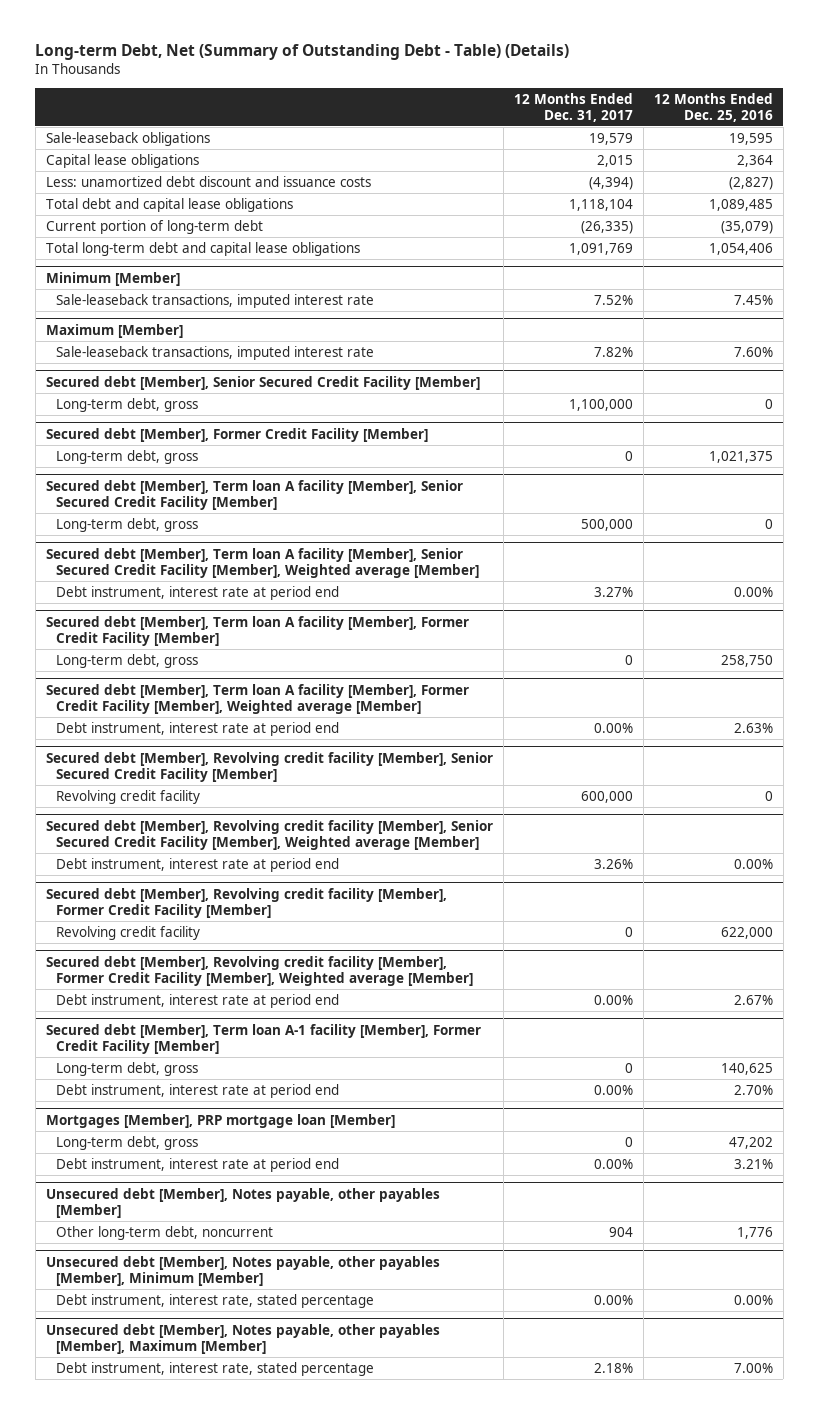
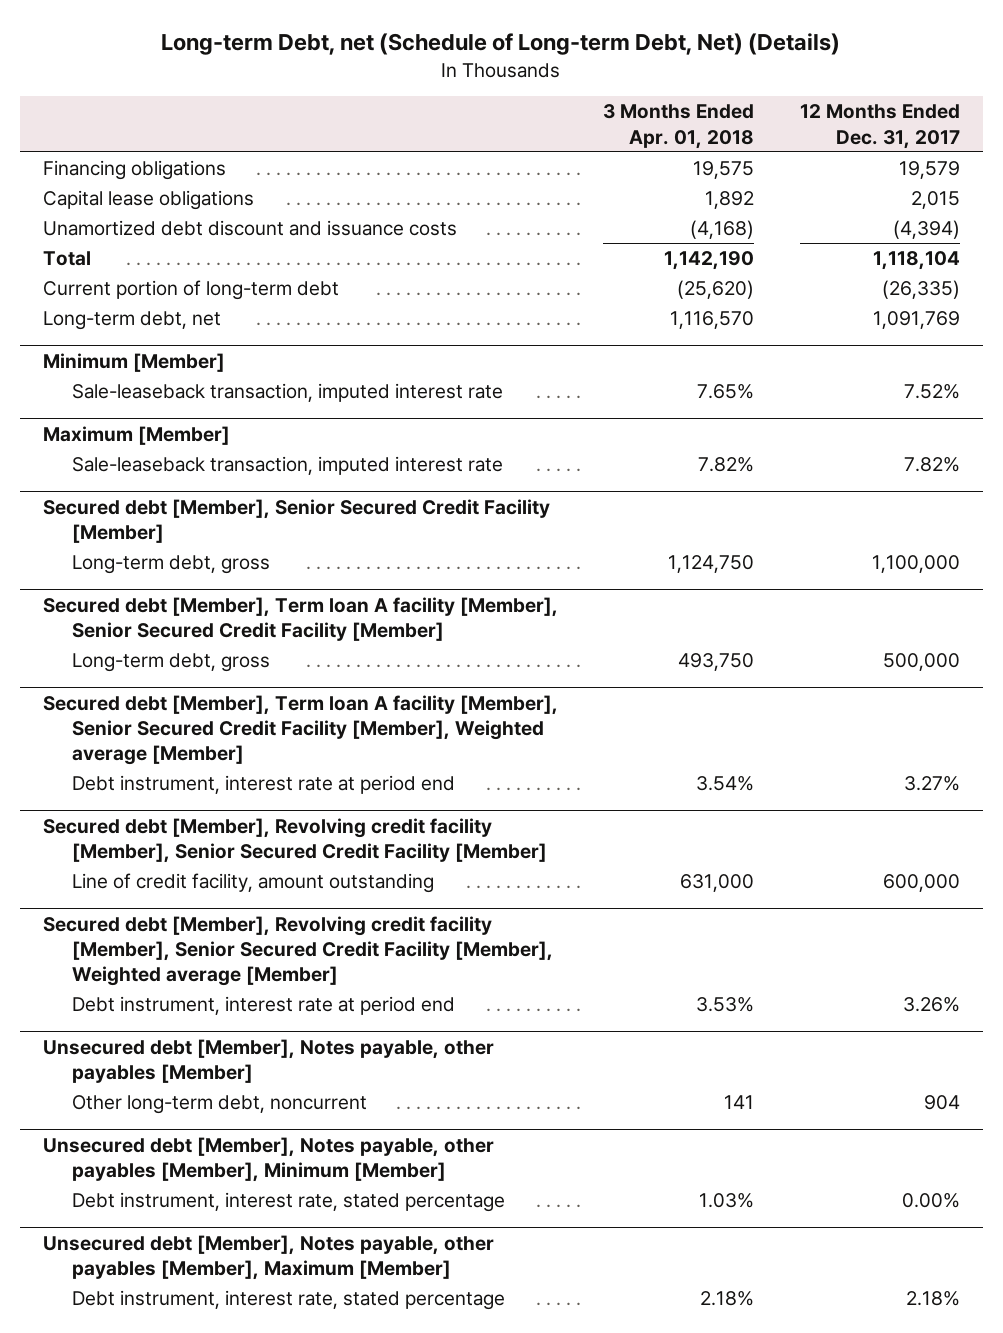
[35,44,570,61] Long-term Debt, Net (Summary of Outstanding Debt - Table) (Details) -> [161,33,841,56] Long-term Debt, net (Schedule of Long-term Debt, Net) (Details)
[653,92,773,122] 12 Months Ended Dec. 25, 2016 -> none
none -> [603,104,755,149] 3 Months Ended Apr. 01, 2018
[45,132,210,147] Sale-leaseback obligations -> [42,160,226,181] Financing obligations
[45,176,371,188] Less: unamortized debt discount and issuance costs -> [42,220,457,237] Unamortized debt discount and issuance costs
[45,198,293,213] Total debt and capital lease obligations -> [42,251,91,267] Total
[45,242,360,257] Total long-term debt and capital lease obligations -> [42,311,221,331] Long-term debt, net
[55,294,374,309] Sale-leaseback transactions, imputed interest rate -> [71,383,503,403] Sale-leaseback transaction, imputed interest rate
[55,346,374,361] Sale-leaseback transactions, imputed interest rate -> [71,456,503,476] Sale-leaseback transaction, imputed interest rate
[45,427,428,442] Secured debt [Member], Former Credit Facility [Member] -> none
[55,450,198,465] Long-term debt, gross -> none
[45,615,469,646] Secured debt [Member], Term loan A facility [Member], Former Credit Facility [Member] -> none
[55,654,198,669] Long-term debt, gross -> none
[45,683,469,714] Secured debt [Member], Term loan A facility [Member], Former Credit Facility [Member], Weighted average [Member] -> none
[55,722,339,737] Debt instrument, interest rate at period end -> none
[55,790,200,805] Revolving credit facility -> [71,873,434,894] Line of credit facility, amount outstanding
[45,887,447,918] Secured debt [Member], Revolving credit facility [Member], Former Credit Facility [Member] -> none
[55,926,200,941] Revolving credit facility -> none
[45,955,473,986] Secured debt [Member], Revolving credit facility [Member], Former Credit Facility [Member], Weighted average [Member] -> none
[55,994,339,1009] Debt instrument, interest rate at period end -> none
[45,1023,481,1054] Secured debt [Member], Term loan A-1 facility [Member], Former Credit Facility [Member] -> none
[55,1062,198,1077] Long-term debt, gross -> none
[55,1084,339,1099] Debt instrument, interest rate at period end -> none
[45,1113,395,1128] Mortgages [Member], PRP mortgage loan [Member] -> none
[55,1136,198,1151] Long-term debt, gross -> none
[55,1158,339,1173] Debt instrument, interest rate at period end -> none

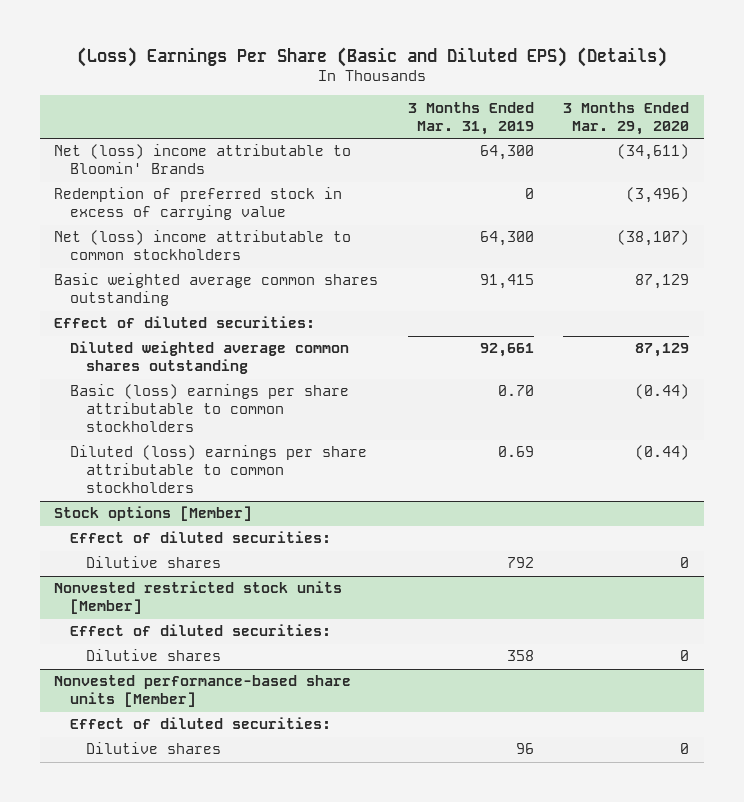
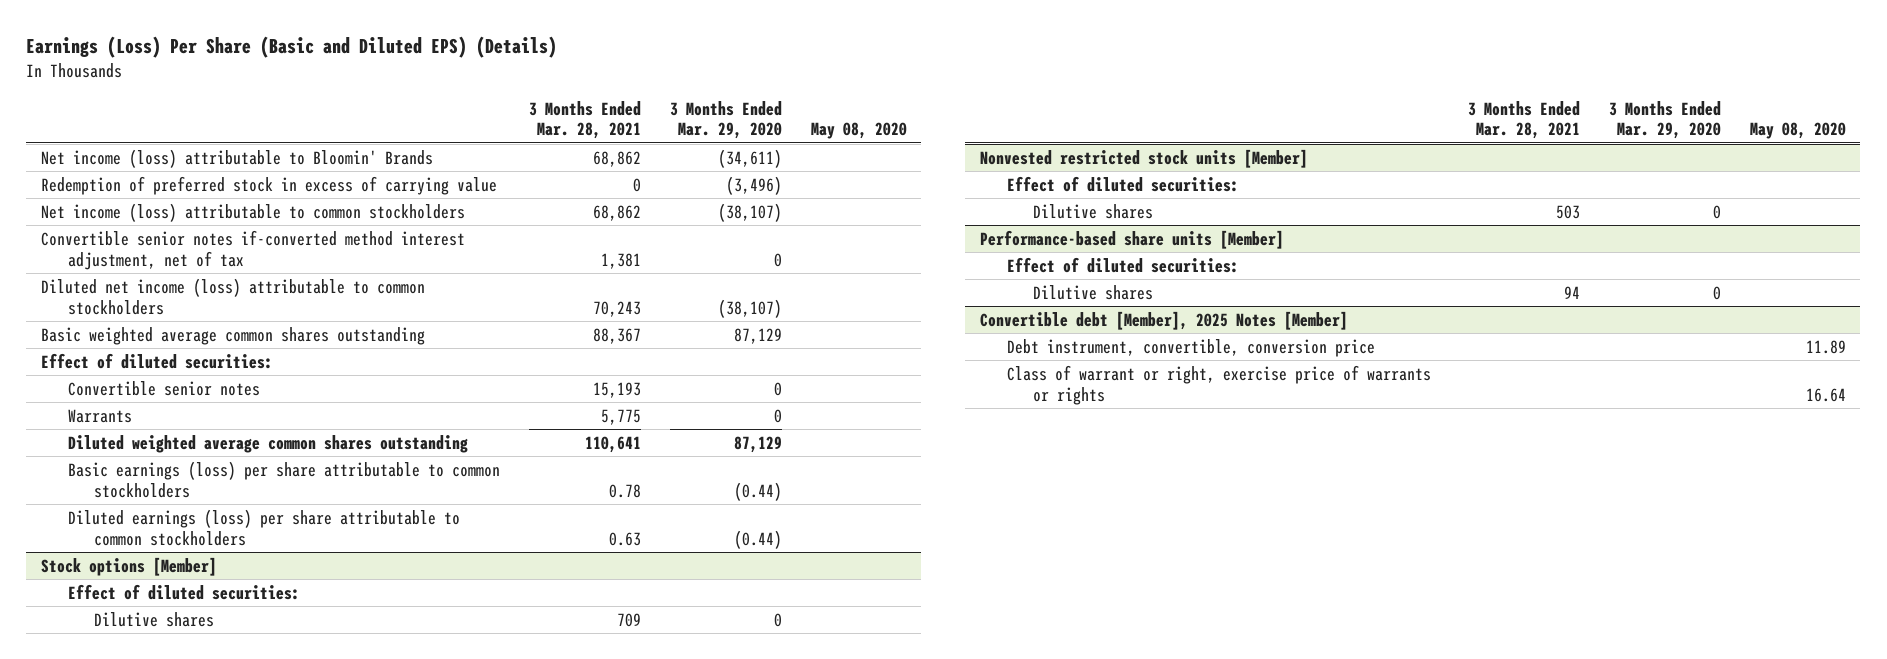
[76,46,667,67] (Loss) Earnings Per Share (Basic and Diluted EPS) (Details) -> [26,36,558,59] Earnings (Loss) Per Share (Basic and Diluted EPS) (Details)
[407,101,534,135] 3 Months Ended Mar. 31, 2019 -> none
none -> [528,100,641,140] 3 Months Ended Mar. 28, 2021
none -> [810,122,907,140] May 08, 2020
[54,144,352,175] Net (loss) income attributable to Bloomin' Brands -> [40,148,433,168] Net income (loss) attributable to Bloomin' Brands
[54,230,352,261] Net (loss) income attributable to common stockholders -> [40,202,465,222] Net income (loss) attributable to common stockholders
none -> [40,229,465,270] Convertible senior notes if-converted method interest adjustment, net of tax
none -> [40,277,425,315] Diluted net income (loss) attributable to common stockholders
none -> [67,380,260,396] Convertible senior notes
none -> [67,408,132,423] Warrants
[70,384,350,433] Basic (loss) earnings per share attributable to common stockholders -> [67,460,500,498] Basic earnings (loss) per share attributable to common stockholders
[70,445,368,494] Diluted (loss) earnings per share attributable to common stockholders -> [67,508,460,546] Diluted earnings (loss) per share attributable to common stockholders
[54,675,352,708] Nonvested performance-based share units [Member] -> [979,229,1284,249] Performance-based share units [Member]
none -> [979,310,1348,330] Convertible debt [Member], 2025 Notes [Member]
none -> [1006,338,1375,357] Debt instrument, convertible, conversion price
none -> [1006,364,1431,405] Class of warrant or right, exercise price of warrants or rights

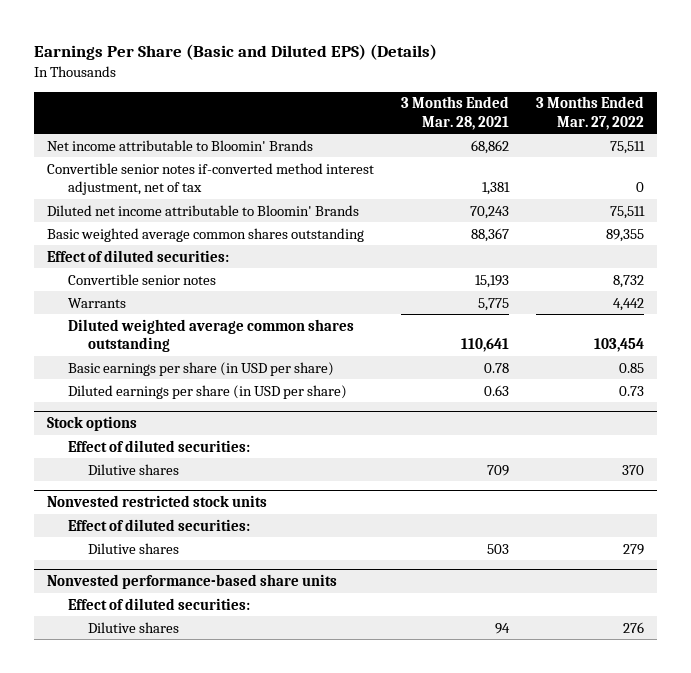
[26,36,558,59] Earnings (Loss) Per Share (Basic and Diluted EPS) (Details) -> [33,43,437,60] Earnings Per Share (Basic and Diluted EPS) (Details)
[669,100,782,140] 3 Months Ended Mar. 29, 2020 -> none
[810,122,907,140] May 08, 2020 -> none
none -> [536,96,645,130] 3 Months Ended Mar. 27, 2022
[40,175,497,195] Redemption of preferred stock in excess of carrying value -> none
[40,202,465,222] Net income (loss) attributable to common stockholders -> none
[40,148,433,168] Net income (loss) attributable to Bloomin' Brands -> [47,139,314,151] Net income attributable to Bloomin' Brands
[40,277,425,315] Diluted net income (loss) attributable to common stockholders -> [47,204,360,216] Diluted net income attributable to Bloomin' Brands
[67,460,500,498] Basic earnings (loss) per share attributable to common stockholders -> [67,361,334,376] Basic earnings per share (in USD per share)
[67,508,460,546] Diluted earnings (loss) per share attributable to common stockholders -> [67,384,347,399] Diluted earnings per share (in USD per share)
[40,556,217,576] Stock options [Member] -> [47,416,138,432] Stock options
[979,148,1308,168] Nonvested restricted stock units [Member] -> [47,495,268,508] Nonvested restricted stock units
[979,229,1284,249] Performance-based share units [Member] -> [47,574,338,590] Nonvested performance-based share units
[979,310,1348,330] Convertible debt [Member], 2025 Notes [Member] -> none
[1006,338,1375,357] Debt instrument, convertible, conversion price -> none
[1006,364,1431,405] Class of warrant or right, exercise price of warrants or rights -> none

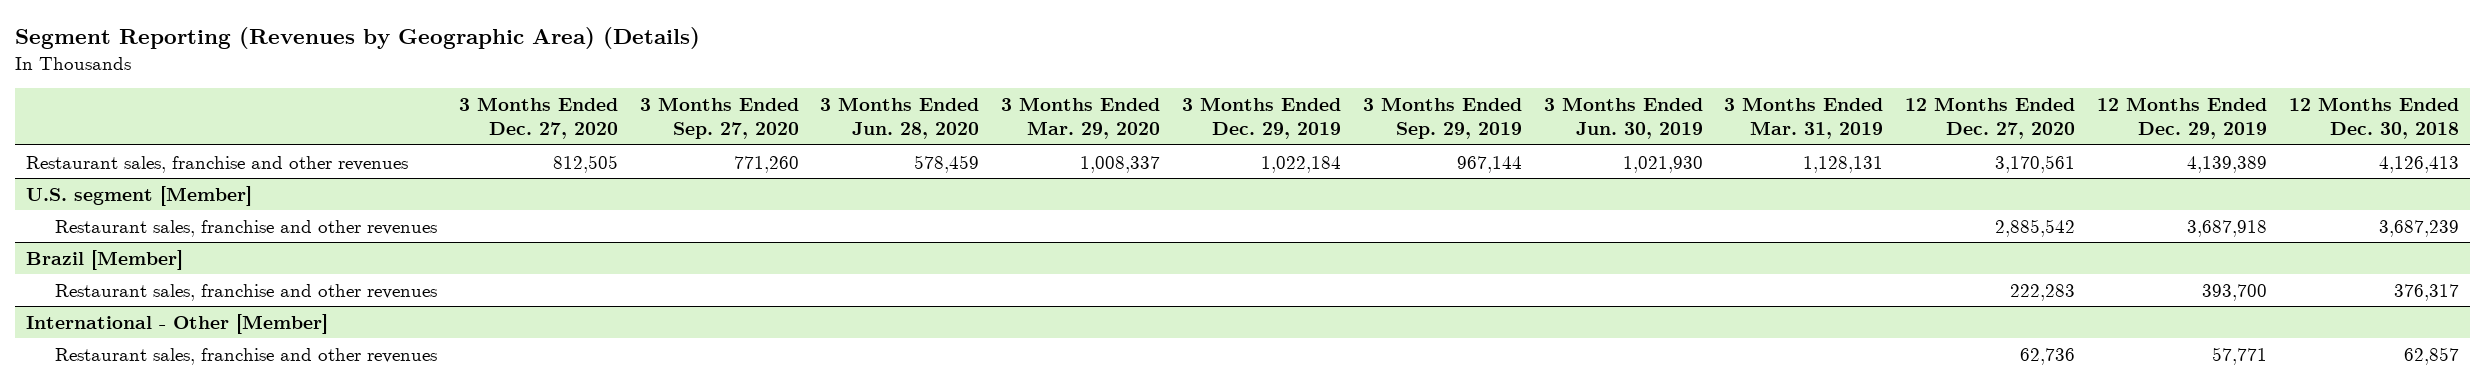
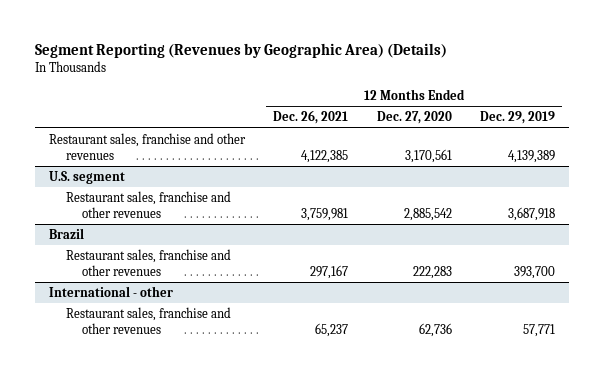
[458,96,618,140] 3 Months Ended Dec. 27, 2020 -> none
[639,96,799,140] 3 Months Ended Sep. 27, 2020 -> none
[820,96,980,140] 3 Months Ended Jun. 28, 2020 -> none
[1001,96,1161,140] 3 Months Ended Mar. 29, 2020 -> none
[1181,96,1341,140] 3 Months Ended Dec. 29, 2019 -> none
[1362,96,1522,140] 3 Months Ended Sep. 29, 2019 -> none
[1543,96,1703,140] 3 Months Ended Jun. 30, 2019 -> none
[1724,96,1884,140] 3 Months Ended Mar. 31, 2019 -> none
[2288,96,2459,140] 12 Months Ended Dec. 30, 2018 -> none
none -> [273,110,349,125] Dec. 26, 2021
[26,185,253,206] U.S. segment [Member] -> [48,171,125,185] U.S. segment
[26,249,184,270] Brazil [Member] -> [48,228,84,240] Brazil
[26,313,329,334] International - Other [Member] -> [48,286,173,298] International - other

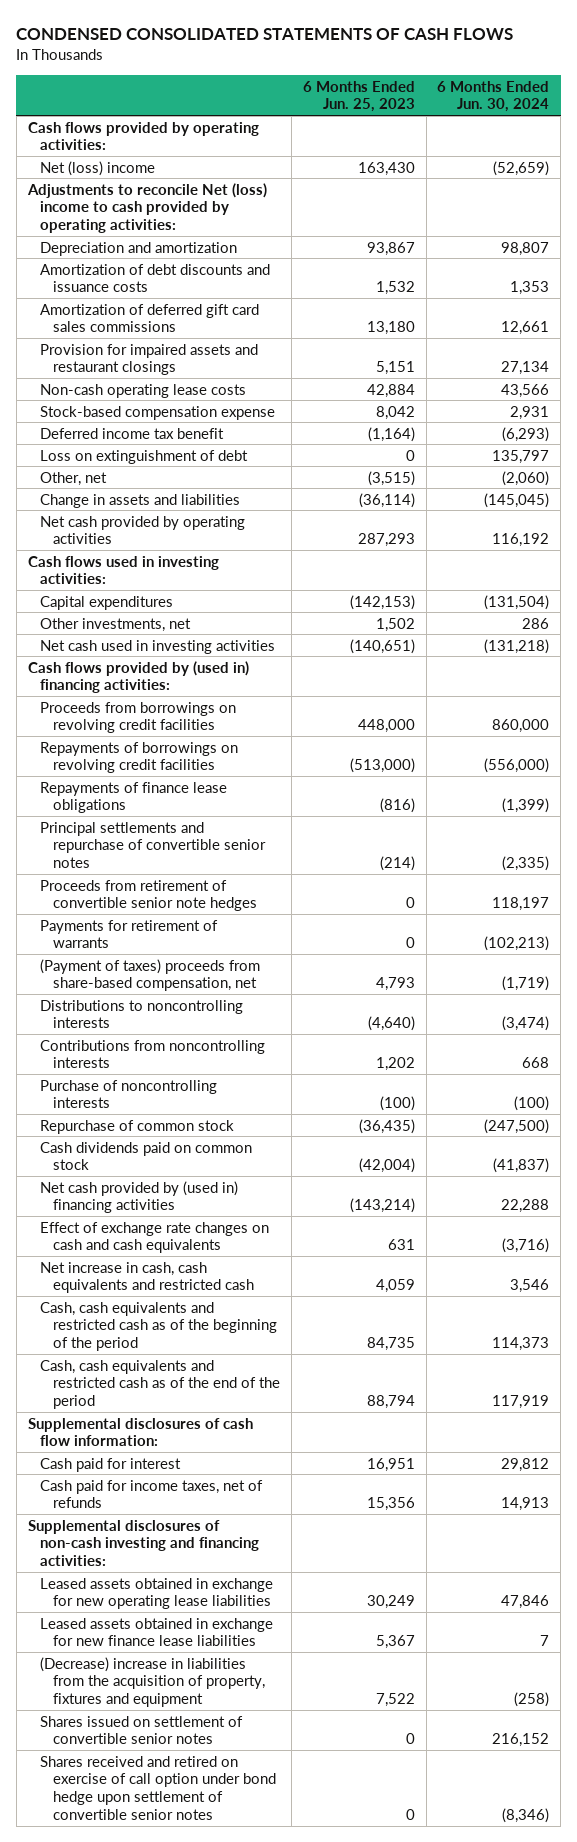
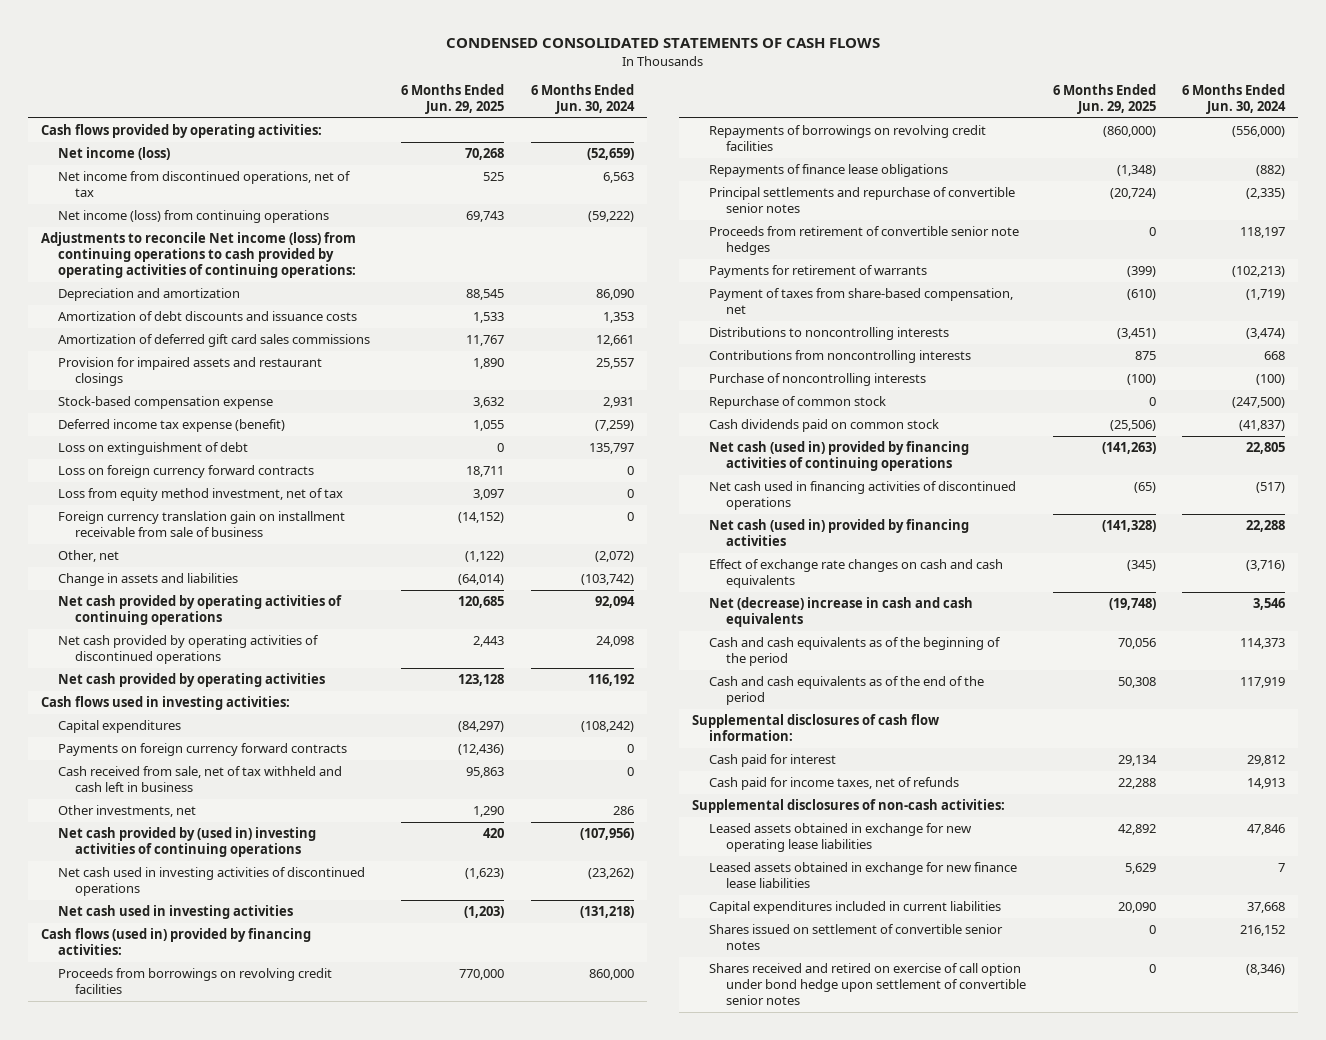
[302,80,415,113] 6 Months Ended Jun. 25, 2023 -> none
none -> [401,84,505,114] 6 Months Ended Jun. 29, 2025
[40,160,156,176] Net (loss) income -> [58,147,171,161] Net income (loss)
none -> [58,171,352,198] Net income from discontinued operations, net of tax
none -> [58,210,330,224] Net income (loss) from continuing operations
[26,182,267,234] Adjustments to reconcile Net (loss) income to cash provided by operating activities: -> [41,232,357,278] Adjustments to reconcile Net income (loss) from continuing operations to cash provided by operating activities of continuing operations:
[501,241,550,256] 98,807 -> [595,289,634,301] 86,090
[40,383,247,398] Non-cash operating lease costs -> none
[501,361,550,376] 27,134 -> [595,358,634,370] 25,557
[40,427,225,439] Deferred income tax benefit -> [58,419,286,433] Deferred income tax expense (benefit)
[502,426,550,442] (6,293) -> [594,420,634,432] (7,259)
none -> [58,465,315,479] Loss on foreign currency forward contracts
none -> [58,488,344,502] Loss from equity method investment, net of tax
none -> [58,511,346,538] Foreign currency translation gain on installment receivable from sale of business
[502,470,550,486] (2,060) -> [594,551,634,563] (2,072)
[484,492,550,508] (145,045) -> [580,574,634,586] (103,742)
none -> [58,595,343,626] Net cash provided by operating activities of continuing operations
none -> [58,635,320,665] Net cash provided by operating activities of discontinued operations
[484,594,550,610] (131,504) -> [580,721,634,733] (108,242)
none -> [58,743,348,757] Payments on foreign currency forward contracts
none -> [58,766,343,793] Cash received from sale, net of tax withheld and cash left in business
none -> [58,827,317,858] Net cash provided by (used in) investing activities of continuing operations
none -> [58,867,366,897] Net cash used in investing activities of discontinued operations
[27,660,249,694] Cash flows provided by (used in) financing activities: -> [41,928,312,956] Cash flows (used in) provided by financing activities:
[502,798,550,814] (1,399) -> [1255,165,1285,177] (882)
[40,958,261,992] (Payment of taxes) proceeds from share-based compensation, net -> [709,288,1014,315] Payment of taxes from share-based compensation, net
none -> [709,441,970,472] Net cash (used in) provided by financing activities of continuing operations
none -> [709,481,1017,511] Net cash used in financing activities of discontinued operations
[40,1180,239,1214] Net cash provided by (used in) financing activities -> [709,519,970,547] Net cash (used in) provided by financing activities
[40,1261,255,1294] Net increase in cash, cash equivalents and restricted cash -> [709,597,974,628] Net (decrease) increase in cash and cash equivalents
[40,1301,278,1352] Cash, cash equivalents and restricted cash as of the beginning of the period -> [709,637,1002,667] Cash and cash equivalents as of the beginning of the period
[40,1359,281,1410] Cash, cash equivalents and restricted cash as of the end of the period -> [709,676,985,706] Cash and cash equivalents as of the end of the period
[27,1519,260,1567] Supplemental disclosures of non-cash investing and financing activities: -> [692,799,1006,814] Supplemental disclosures of non-cash activities:
[40,1656,266,1708] (Decrease) increase in liabilities from the acquisition of property, fixtures and equipment -> none
none -> [709,901,1002,915] Capital expenditures included in current liabilities

